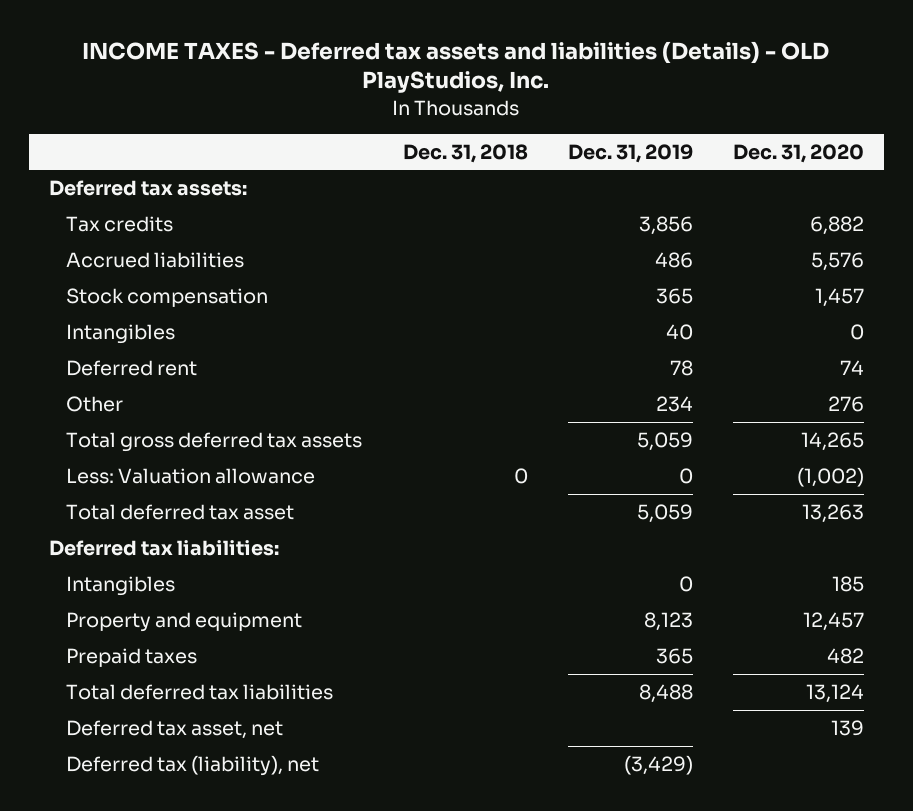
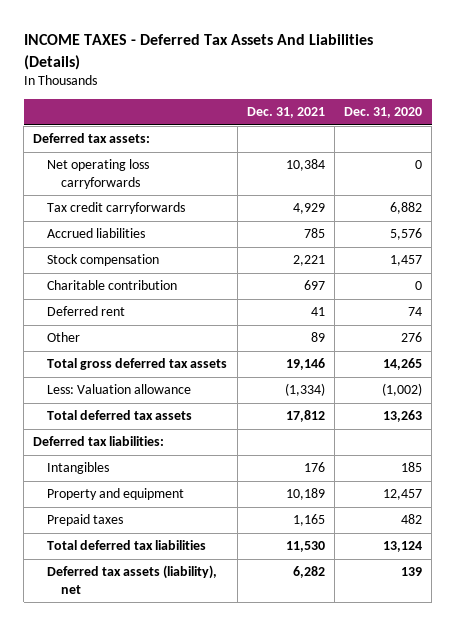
[82,40,830,94] INCOME TAXES - Deferred tax assets and liabilities (Details) - OLD PlayStudios, Inc. -> [23,34,373,70] INCOME TAXES - Deferred Tax Assets And Liabilities (Details)
[402,143,528,163] Dec. 31, 2018 -> none
[567,143,693,163] Dec. 31, 2019 -> none
none -> [246,107,325,119] Dec. 31, 2021
none -> [47,159,150,189] Net operating loss carryforwards
[66,215,174,232] Tax credits -> [47,202,186,215] Tax credit carryforwards
[66,323,176,344] Intangibles -> none
none -> [47,280,178,291] Charitable contribution
[66,503,295,520] Total deferred tax asset -> [47,410,193,421] Total deferred tax assets
[66,754,320,776] Deferred tax (liability), net -> none
[66,719,284,739] Deferred tax asset, net -> [47,565,218,594] Deferred tax assets (liability), net

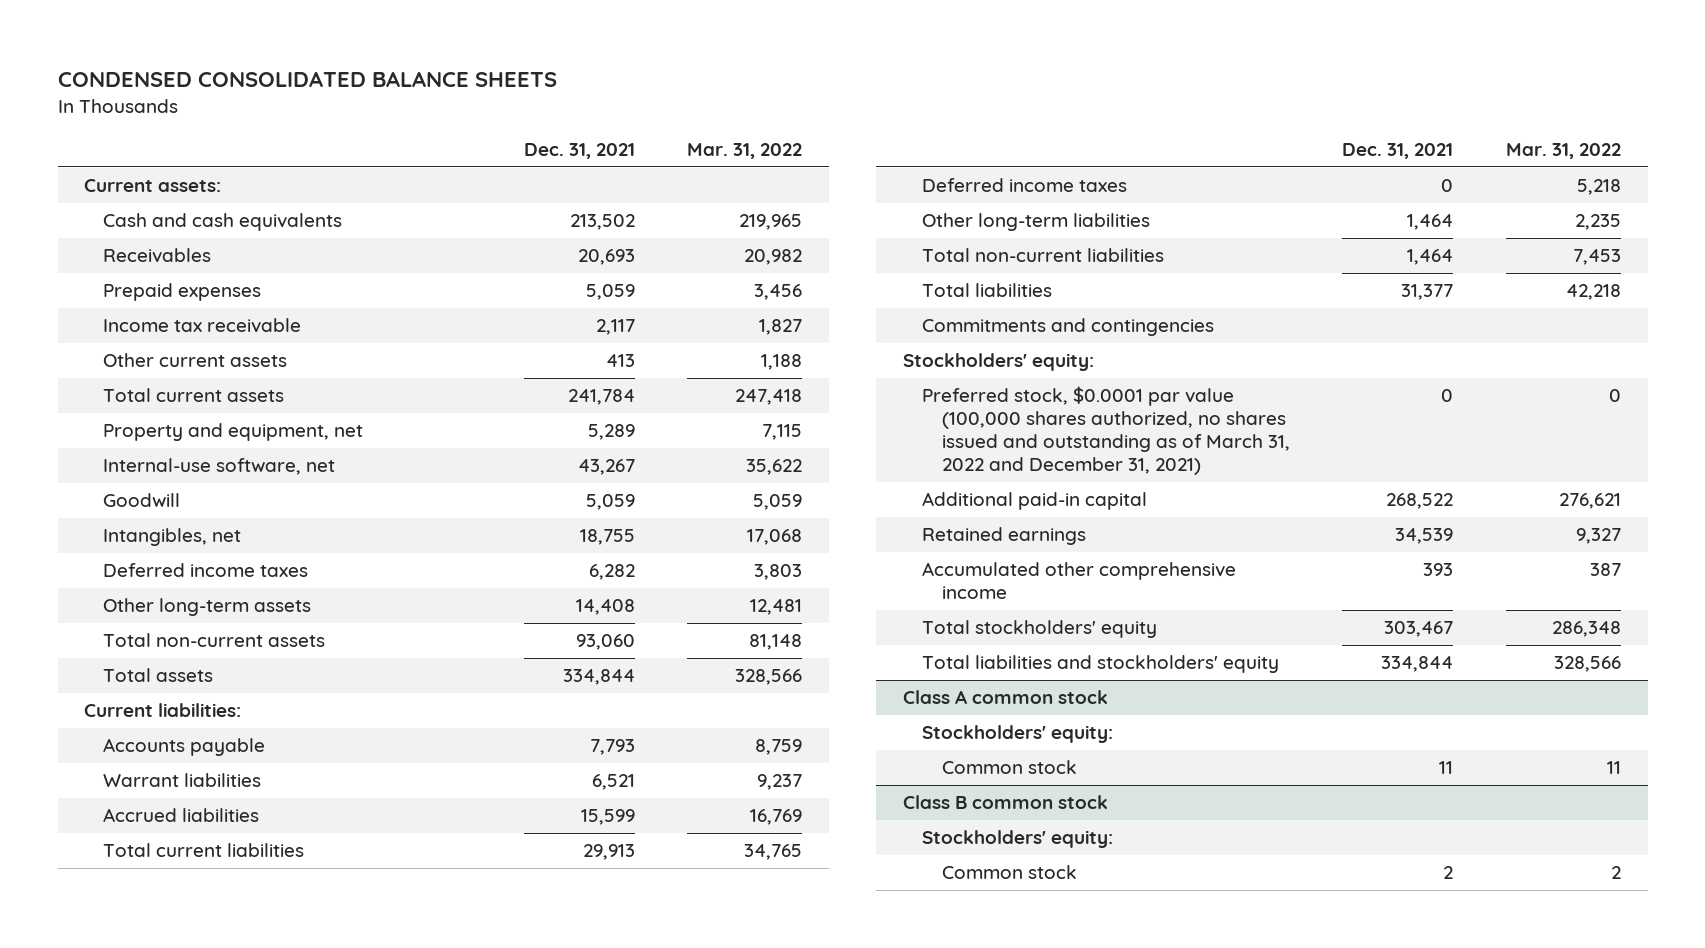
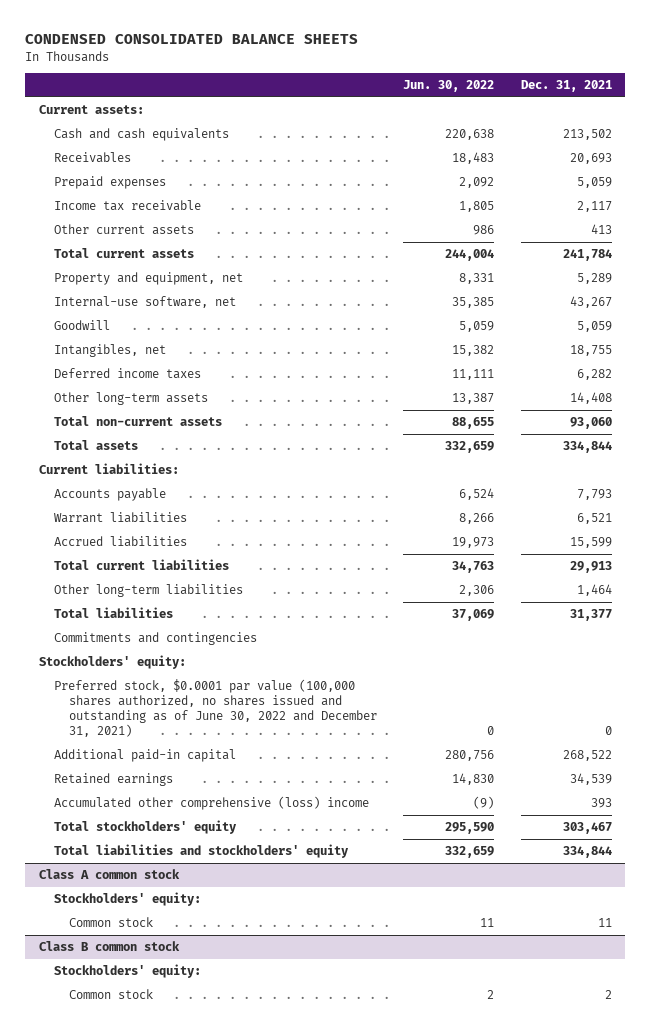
[687,142,803,159] Mar. 31, 2022 -> none
none -> [403,80,495,93] Jun. 30, 2022
[922,178,1128,193] Deferred income taxes -> none
[922,248,1165,263] Total non-current liabilities -> none
[922,386,1290,475] Preferred stock, $0.0001 par value (100,000 shares authorized, no shares issued and outstanding as of March 31, 2022 and December 31, 2021) -> [53,679,377,737] Preferred stock, $0.0001 par value (100,000 shares authorized, no shares issued and outstanding as of June 30, 2022 and December 31, 2021)
[922,562,1237,600] Accumulated other comprehensive income -> [53,796,369,811] Accumulated other comprehensive (loss) income

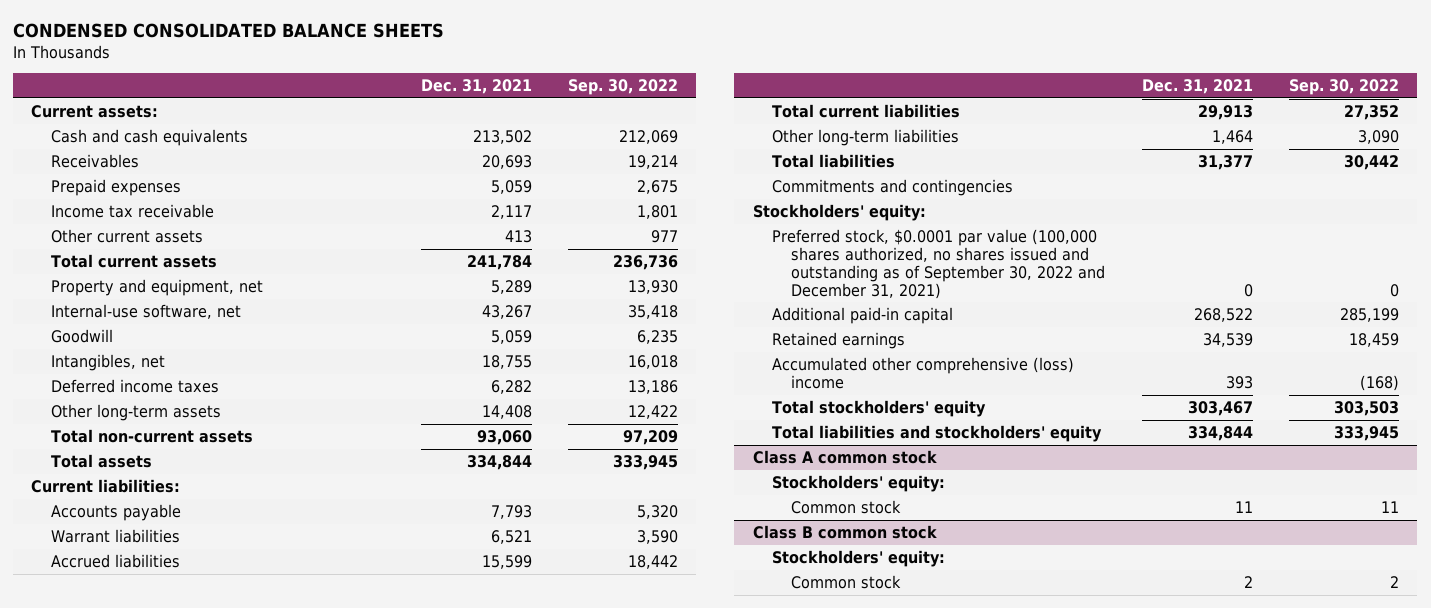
[403,80,495,93] Jun. 30, 2022 -> none
none -> [567,78,678,95] Sep. 30, 2022
[53,679,377,737] Preferred stock, $0.0001 par value (100,000 shares authorized, no shares issued and outstanding as of June 30, 2022 and December 31, 2021) -> [772,228,1106,299] Preferred stock, $0.0001 par value (100,000 shares authorized, no shares issued and outstanding as of September 30, 2022 and December 31, 2021)

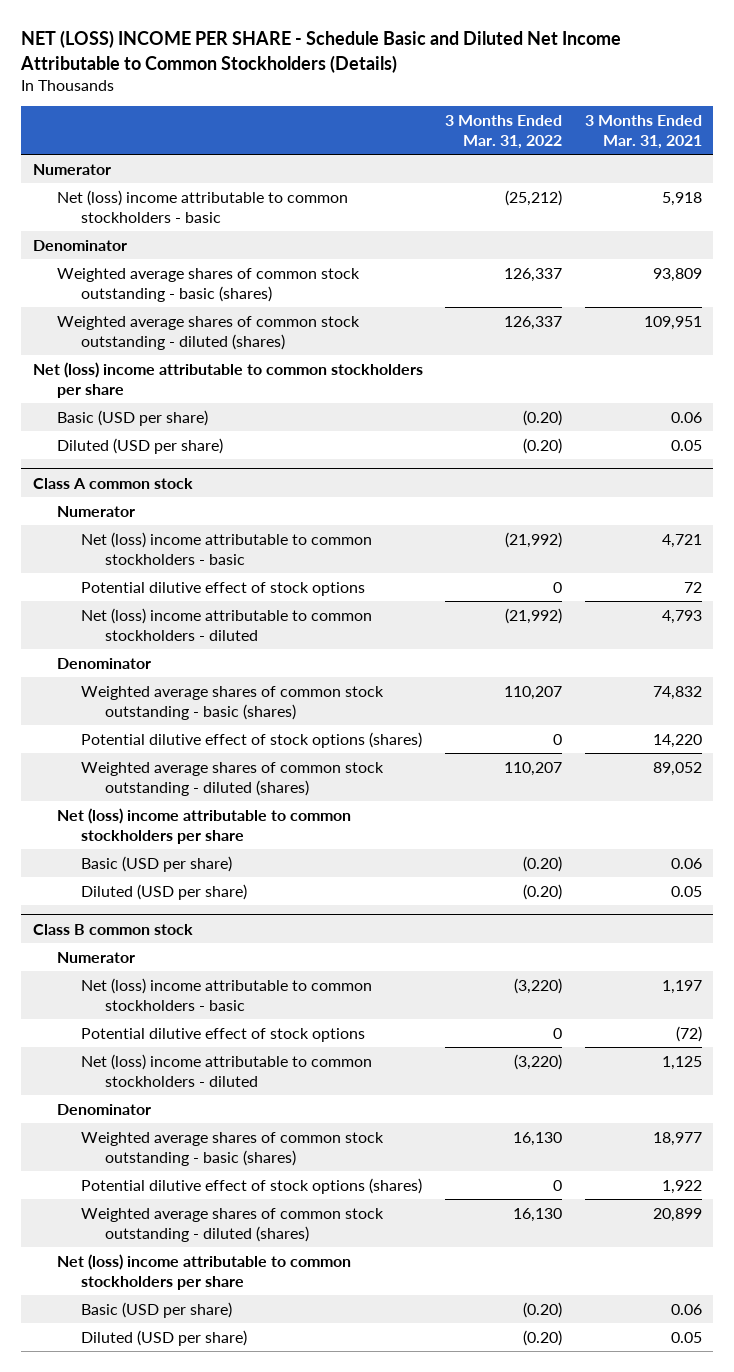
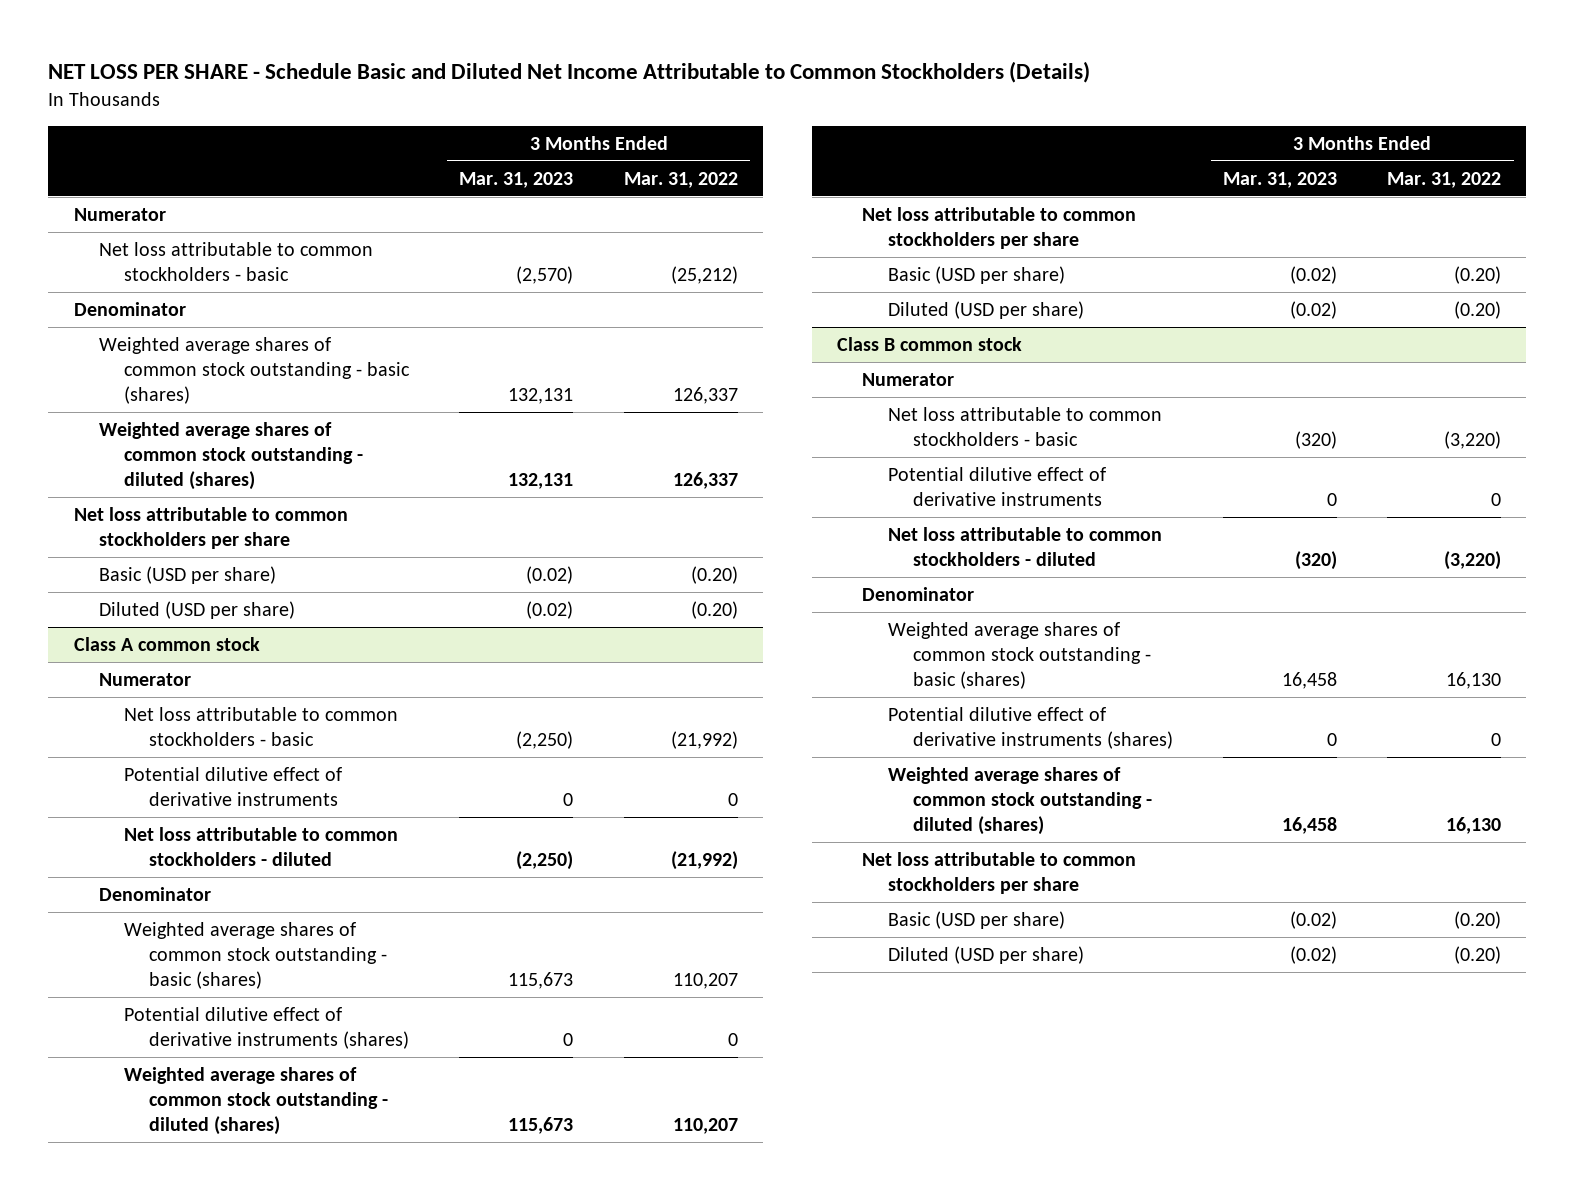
[20,30,622,73] NET (LOSS) INCOME PER SHARE - Schedule Basic and Diluted Net Income Attributable to Common Stockholders (Details) -> [48,61,1091,84] NET LOSS PER SHARE - Schedule Basic and Diluted Net Income Attributable to Common Stockholders (Details)
[584,114,702,149] 3 Months Ended Mar. 31, 2021 -> none
none -> [459,171,574,188] Mar. 31, 2023
[56,189,348,223] Net (loss) income attributable to common stockholders - basic -> [98,242,373,281] Net loss attributable to common stockholders - basic
[32,361,423,398] Net (loss) income attributable to common stockholders per share -> [73,507,348,549] Net loss attributable to common stockholders per share
[81,531,373,565] Net (loss) income attributable to common stockholders - basic -> [123,707,398,746] Net loss attributable to common stockholders - basic
[81,581,366,596] Potential dilutive effect of stock options -> [123,767,342,806] Potential dilutive effect of derivative instruments
[81,607,373,641] Net (loss) income attributable to common stockholders - diluted -> [123,827,398,866] Net loss attributable to common stockholders - diluted
[81,731,423,748] Potential dilutive effect of stock options (shares) -> [123,1007,410,1049] Potential dilutive effect of derivative instruments (shares)
[56,807,351,844] Net (loss) income attributable to common stockholders per share -> [862,207,1137,249] Net loss attributable to common stockholders per share
[81,977,373,1011] Net (loss) income attributable to common stockholders - basic -> [887,407,1162,446] Net loss attributable to common stockholders - basic
[81,1027,366,1042] Potential dilutive effect of stock options -> [887,467,1106,506] Potential dilutive effect of derivative instruments
[81,1053,373,1087] Net (loss) income attributable to common stockholders - diluted -> [887,527,1162,566] Net loss attributable to common stockholders - diluted
[81,1177,423,1194] Potential dilutive effect of stock options (shares) -> [887,707,1173,749] Potential dilutive effect of derivative instruments (shares)
[56,1253,351,1290] Net (loss) income attributable to common stockholders per share -> [862,852,1137,894] Net loss attributable to common stockholders per share

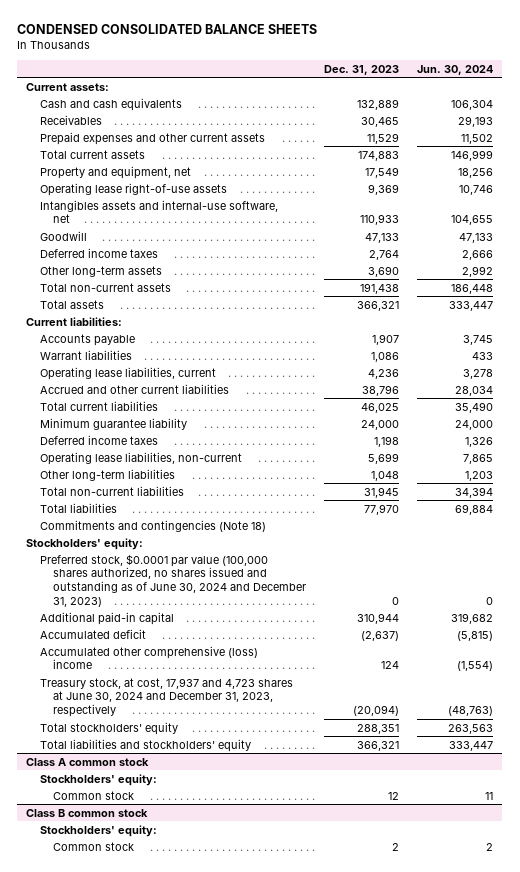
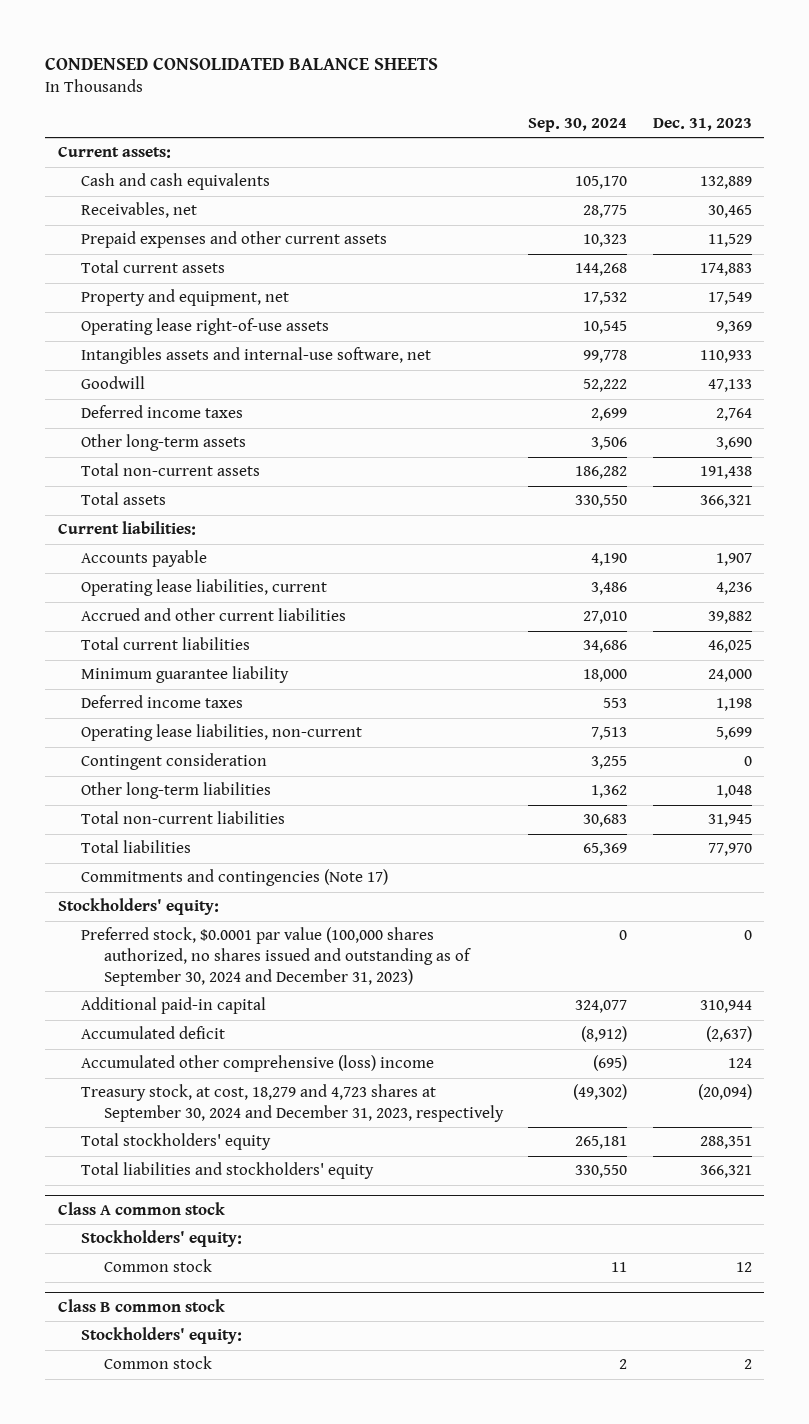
[417,64,494,75] Jun. 30, 2024 -> none
none -> [528,117,628,132] Sep. 30, 2024
[39,114,102,125] Receivables -> [80,202,197,219] Receivables, net
[39,349,132,360] Warrant liabilities -> none
[361,384,399,396] 38,796 -> [707,611,752,625] 39,882
none -> [80,753,267,771] Contingent consideration
[39,519,266,532] Commitments and contingencies (Note 18) -> [80,869,388,887] Commitments and contingencies (Note 17)
[39,553,306,607] Preferred stock, $0.0001 par value (100,000 shares authorized, no shares issued and outstanding as of June 30, 2024 and December 31, 2023) -> [80,927,471,986] Preferred stock, $0.0001 par value (100,000 shares authorized, no shares issued and outstanding as of September 30, 2024 and December 31, 2023)
[39,677,293,717] Treasury stock, at cost, 17,937 and 4,723 shares at June 30, 2024 and December 31, 2023, respectively -> [80,1084,504,1122] Treasury stock, at cost, 18,279 and 4,723 shares at September 30, 2024 and December 31, 2023, respectively

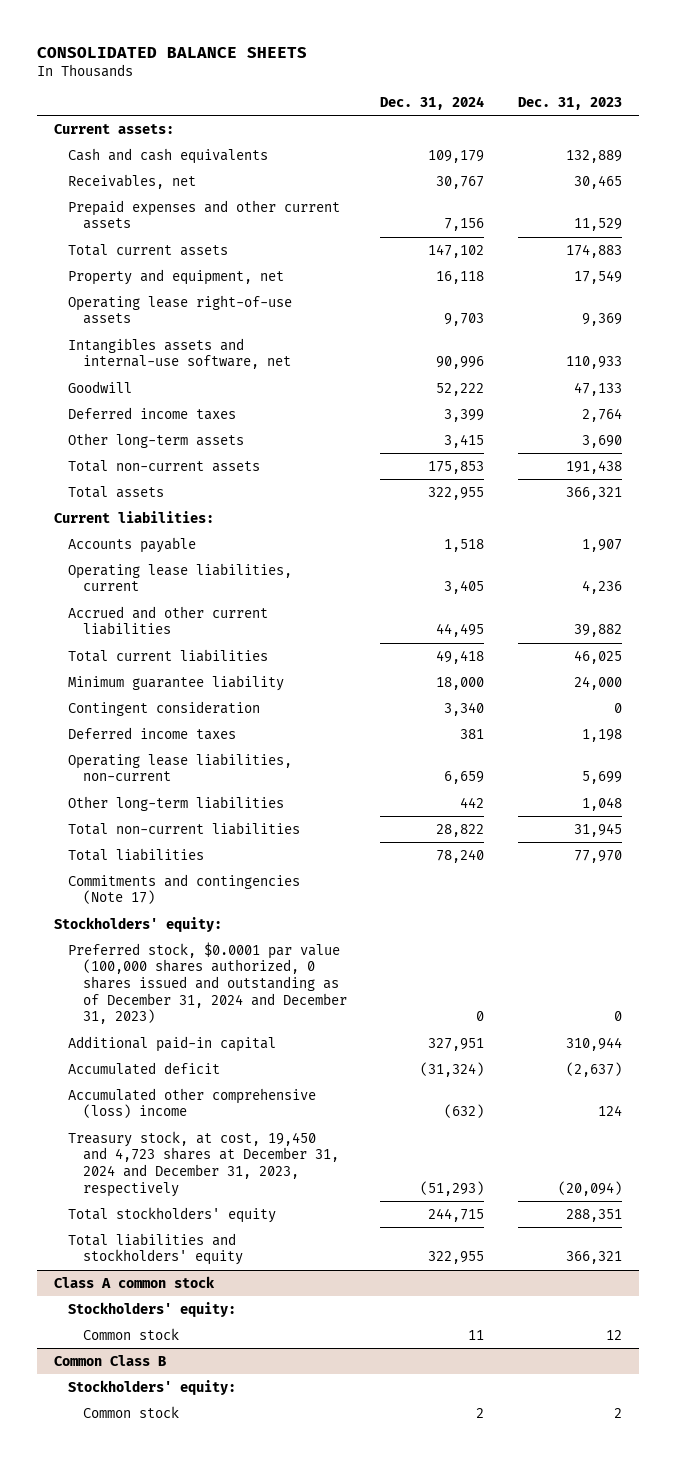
[44,57,438,71] CONDENSED CONSOLIDATED BALANCE SHEETS -> [36,46,307,58] CONSOLIDATED BALANCE SHEETS
[528,117,628,132] Sep. 30, 2024 -> none
none -> [380,95,485,110] Dec. 31, 2024
[80,753,267,771] Contingent consideration -> [68,700,261,716] Contingent consideration
[80,927,471,986] Preferred stock, $0.0001 par value (100,000 shares authorized, no shares issued and outstanding as of September 30, 2024 and December 31, 2023) -> [68,941,347,1025] Preferred stock, $0.0001 par value (100,000 shares authorized, 0 shares issued and outstanding as of December 31, 2024 and December 31, 2023)
[80,1084,504,1122] Treasury stock, at cost, 18,279 and 4,723 shares at September 30, 2024 and December 31, 2023, respectively -> [68,1130,339,1197] Treasury stock, at cost, 19,450 and 4,723 shares at December 31, 2024 and December 31, 2023, respectively
[57,1298,225,1312] Class B common stock -> [53,1354,166,1366] Common Class B

